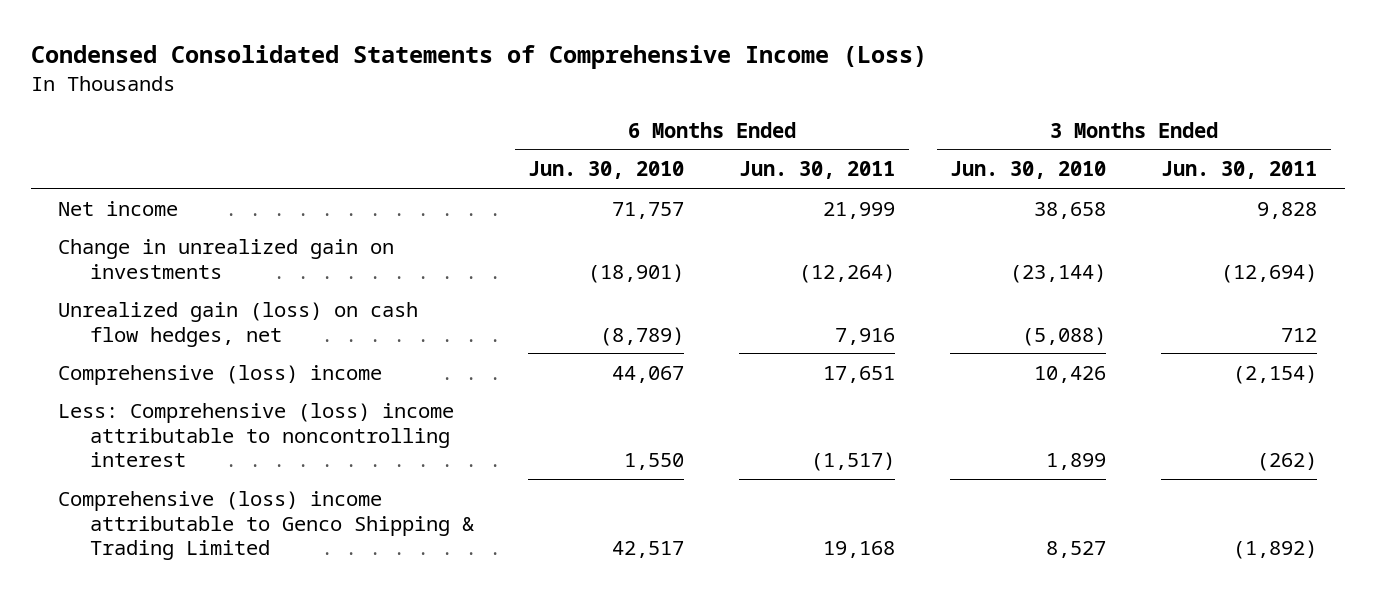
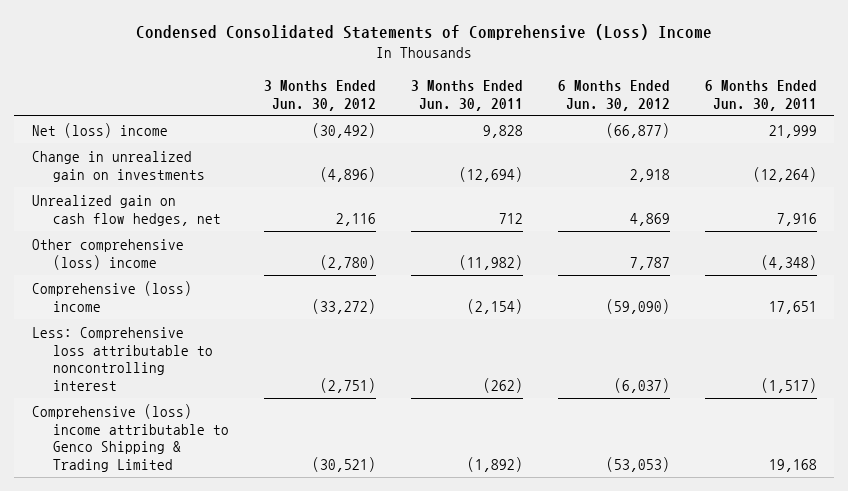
[30,44,927,69] Condensed Consolidated Statements of Comprehensive Income (Loss) -> [136,24,713,41] Condensed Consolidated Statements of Comprehensive (Loss) Income
[528,161,685,180] Jun. 30, 2010 -> none
[950,161,1107,180] Jun. 30, 2010 -> none
none -> [264,79,377,111] 3 Months Ended Jun. 30, 2012
none -> [557,79,670,111] 6 Months Ended Jun. 30, 2012
[58,200,179,216] Net income -> [31,122,168,138] Net (loss) income
[58,301,419,347] Unrealized gain (loss) on cash flow hedges, net -> [31,194,222,226] Unrealized gain on cash flow hedges, net
none -> [31,238,184,270] Other comprehensive (loss) income
[58,402,455,468] Less: Comprehensive (loss) income attributable to noncontrolling interest -> [31,326,214,391] Less: Comprehensive loss attributable to noncontrolling interest

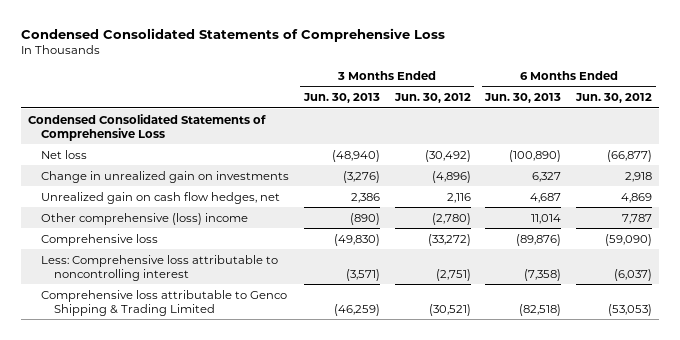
[136,24,713,41] Condensed Consolidated Statements of Comprehensive (Loss) Income -> [20,27,445,42] Condensed Consolidated Statements of Comprehensive Loss
[410,79,523,111] 3 Months Ended Jun. 30, 2011 -> none
[704,79,817,111] 6 Months Ended Jun. 30, 2011 -> none
none -> [302,93,380,104] Jun. 30, 2013
none -> [484,93,562,104] Jun. 30, 2013
none -> [28,113,267,141] Condensed Consolidated Statements of Comprehensive Loss
[31,122,168,138] Net (loss) income -> [41,149,88,159] Net loss
[31,280,192,312] Comprehensive (loss) income -> [41,233,159,246] Comprehensive loss
[31,403,230,472] Comprehensive (loss) income attributable to Genco Shipping & Trading Limited -> [41,289,288,316] Comprehensive loss attributable to Genco Shipping & Trading Limited

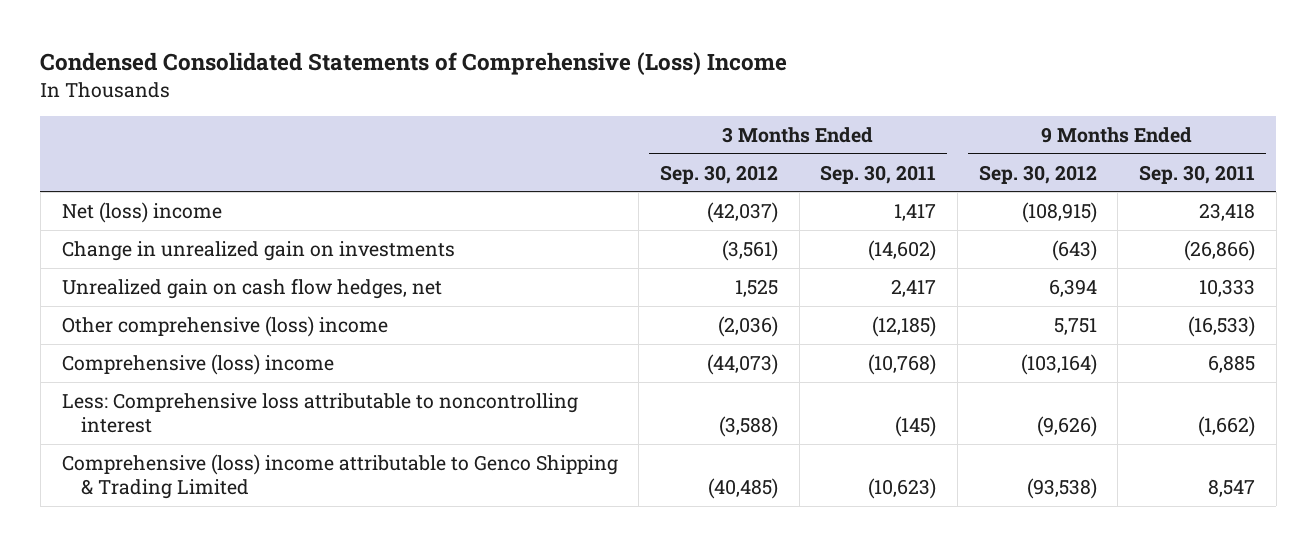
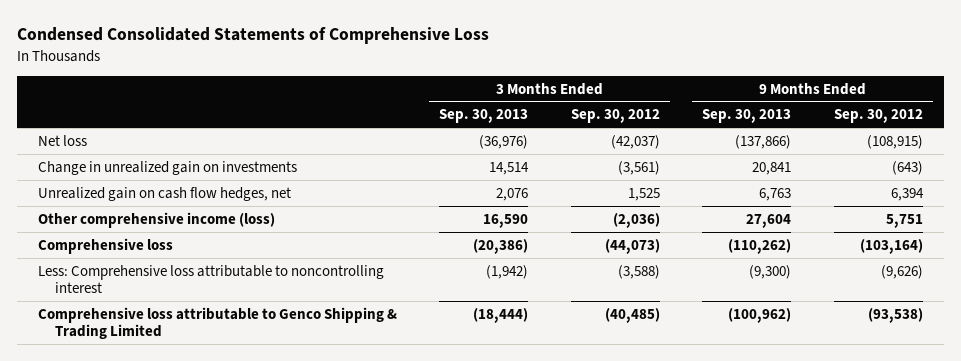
[40,52,788,76] Condensed Consolidated Statements of Comprehensive (Loss) Income -> [16,27,489,45] Condensed Consolidated Statements of Comprehensive Loss
[820,164,937,184] Sep. 30, 2011 -> none
[1138,164,1255,184] Sep. 30, 2011 -> none
none -> [439,109,529,124] Sep. 30, 2013
none -> [702,109,792,124] Sep. 30, 2013
[61,201,222,223] Net (loss) income -> [37,134,87,146] Net loss
[61,315,388,337] Other comprehensive (loss) income -> [37,211,275,228] Other comprehensive income (loss)
[61,353,334,375] Comprehensive (loss) income -> [37,237,173,254] Comprehensive loss
[61,453,618,499] Comprehensive (loss) income attributable to Genco Shipping & Trading Limited -> [37,306,397,340] Comprehensive loss attributable to Genco Shipping & Trading Limited

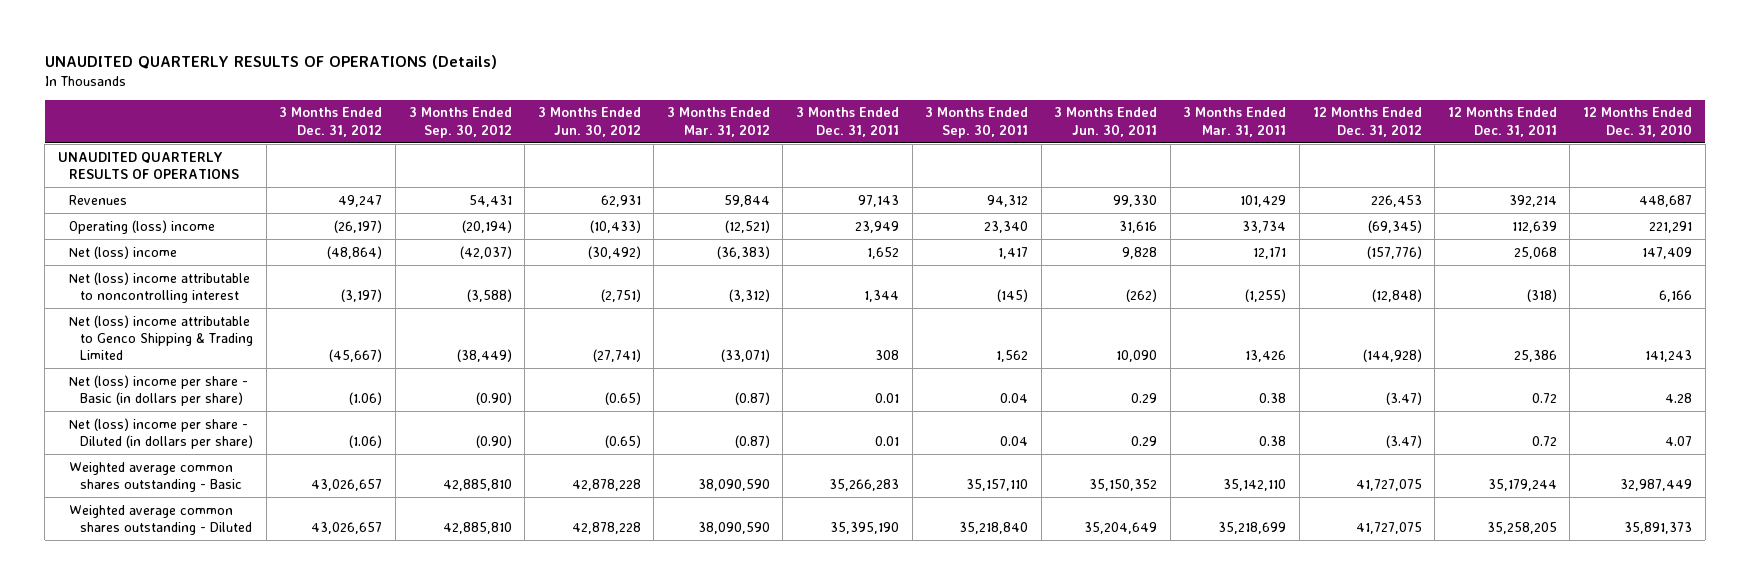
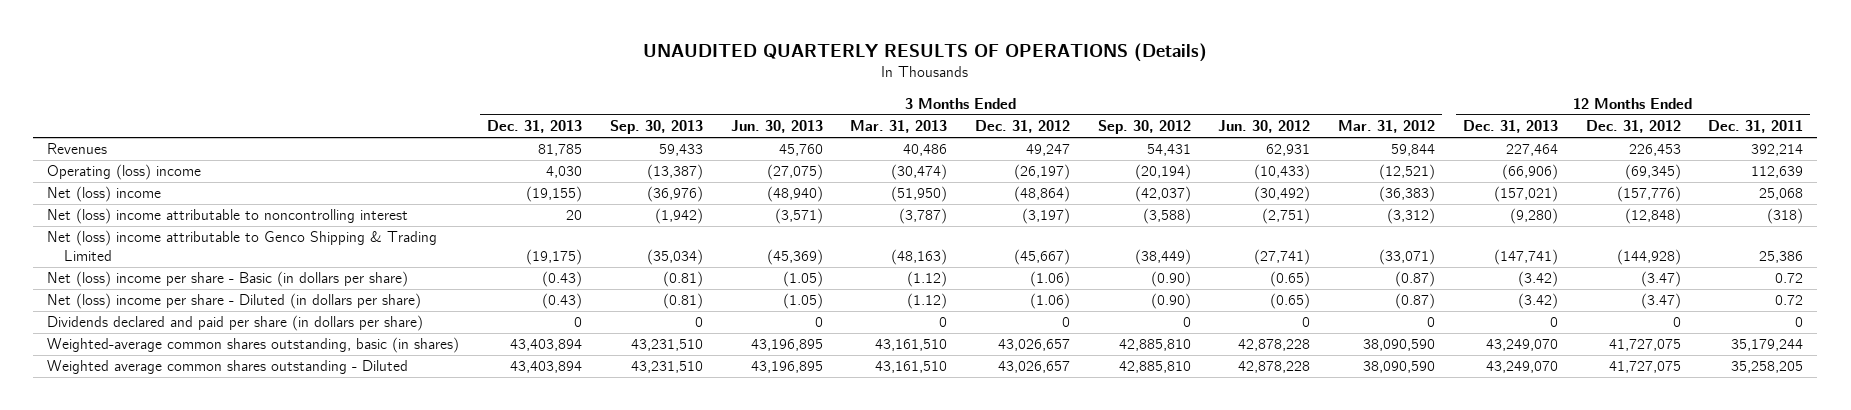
[796,107,900,137] 3 Months Ended Dec. 31, 2011 -> none
[925,107,1029,138] 3 Months Ended Sep. 30, 2011 -> none
[1054,107,1158,137] 3 Months Ended Jun. 30, 2011 -> none
[1183,107,1287,137] 3 Months Ended Mar. 31, 2011 -> none
[1582,107,1692,137] 12 Months Ended Dec. 31, 2010 -> none
none -> [487,120,583,134] Dec. 31, 2013
none -> [609,120,703,135] Sep. 30, 2013
none -> [730,120,823,134] Jun. 30, 2013
none -> [850,120,948,134] Mar. 31, 2013
none -> [1462,120,1558,134] Dec. 31, 2013
[57,151,240,179] UNAUDITED QUARTERLY RESULTS OF OPERATIONS -> none
none -> [47,315,424,332] Dividends declared and paid per share (in dollars per share)
[69,461,243,492] Weighted average common shares outstanding - Basic -> [47,337,460,354] Weighted-average common shares outstanding, basic (in shares)

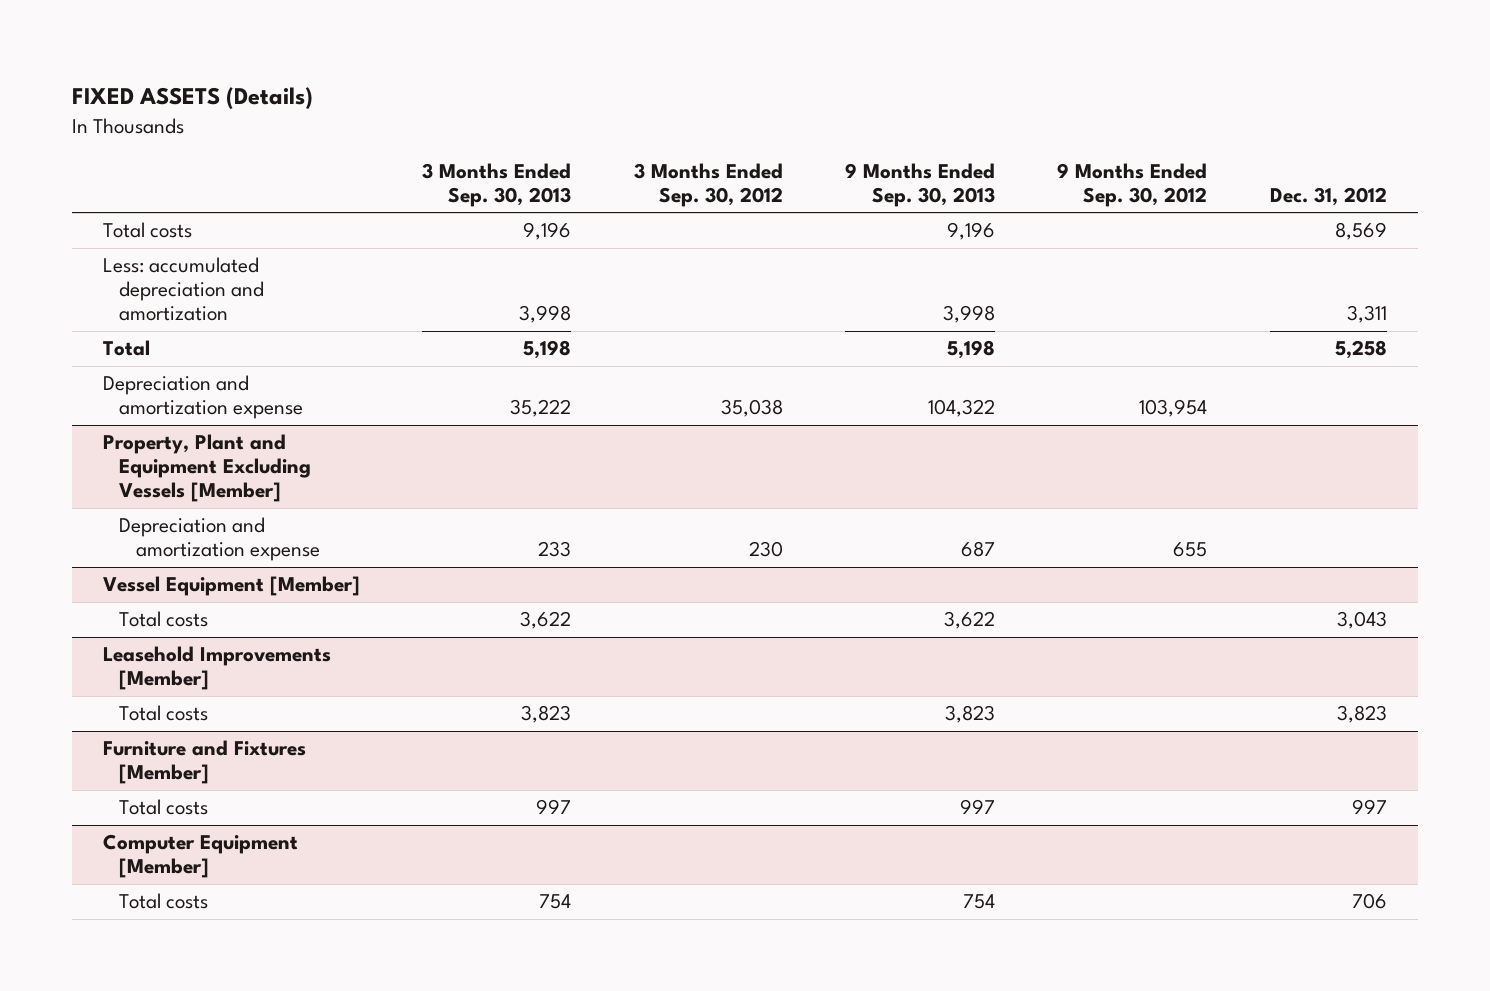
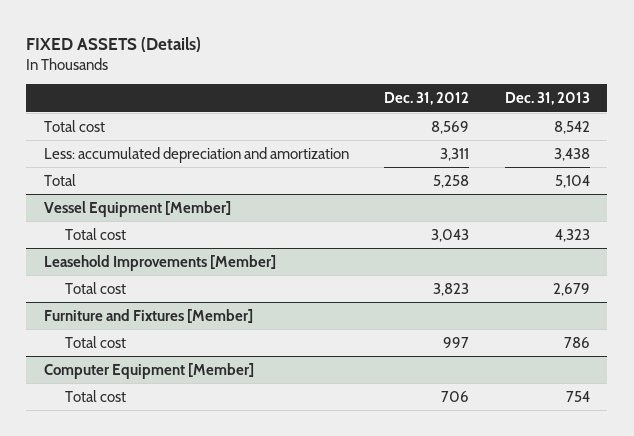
[422,162,572,207] 3 Months Ended Sep. 30, 2013 -> none
[633,162,783,207] 3 Months Ended Sep. 30, 2012 -> none
[844,162,995,207] 9 Months Ended Sep. 30, 2013 -> none
[1057,162,1208,207] 9 Months Ended Sep. 30, 2012 -> none
none -> [504,92,590,106] Dec. 31, 2013
[103,222,193,239] Total costs -> [44,119,106,132] Total cost
[103,375,304,420] Depreciation and amortization expense -> none
[103,434,312,503] Property, Plant and Equipment Excluding Vessels [Member] -> none
[119,517,320,562] Depreciation and amortization expense -> none
[119,611,209,628] Total costs -> [65,227,127,240] Total cost
[119,705,209,722] Total costs -> [65,281,127,294] Total cost
[119,799,209,816] Total costs -> [65,335,127,348] Total cost
[119,893,209,910] Total costs -> [65,389,127,402] Total cost

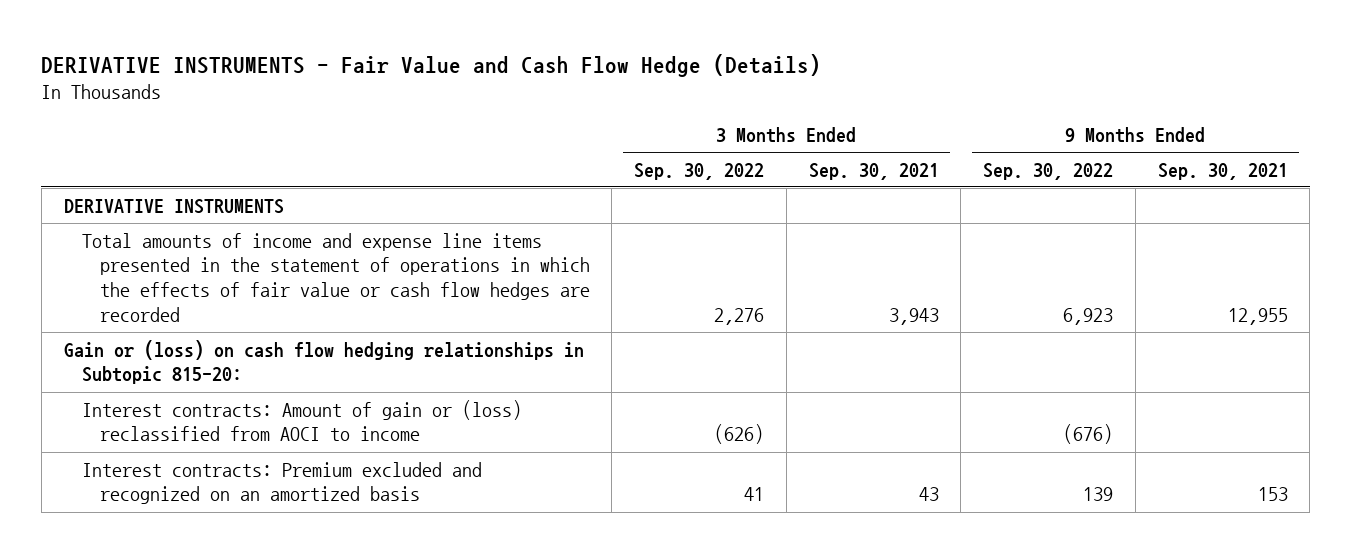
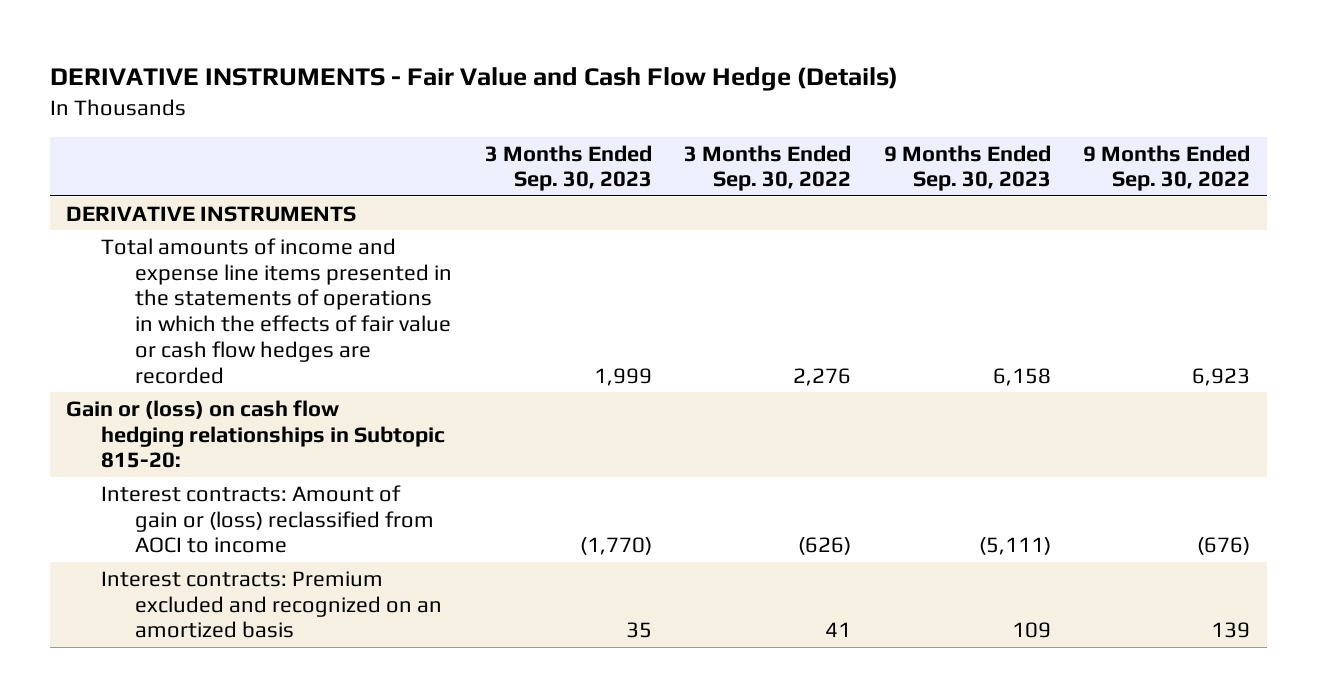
[808,162,939,180] Sep. 30, 2021 -> none
[1157,162,1288,180] Sep. 30, 2021 -> none
none -> [484,144,652,192] 3 Months Ended Sep. 30, 2023
none -> [883,144,1051,192] 9 Months Ended Sep. 30, 2023
[81,232,590,323] Total amounts of income and expense line items presented in the statement of operations in which the effects of fair value or cash flow hedges are recorded -> [100,237,453,384] Total amounts of income and expense line items presented in the statements of operations in which the effects of fair value or cash flow hedges are recorded

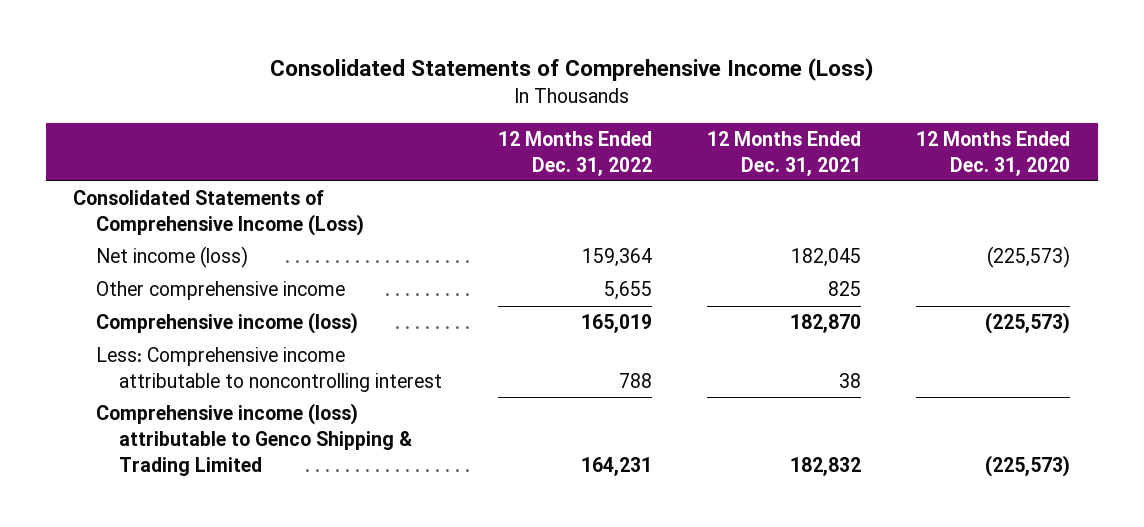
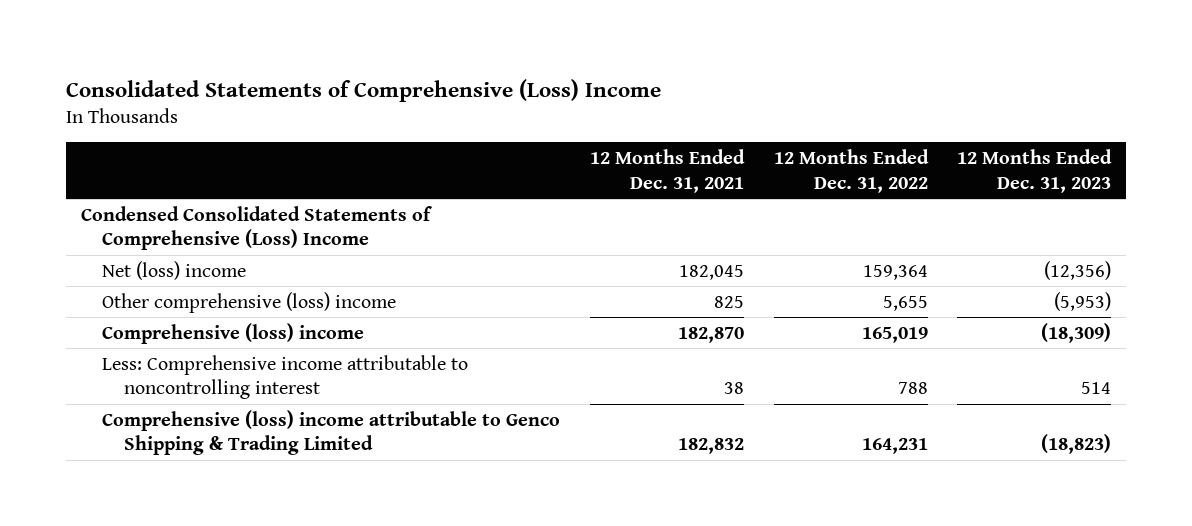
[269,58,874,82] Consolidated Statements of Comprehensive Income (Loss) -> [66,78,662,102] Consolidated Statements of Comprehensive (Loss) Income
[916,131,1071,176] 12 Months Ended Dec. 31, 2020 -> none
none -> [957,148,1113,193] 12 Months Ended Dec. 31, 2023
[73,190,365,236] Consolidated Statements of Comprehensive Income (Loss) -> [81,205,433,251] Condensed Consolidated Statements of Comprehensive (Loss) Income
[96,246,249,269] Net income (loss) -> [102,260,247,280] Net (loss) income
[96,281,346,301] Other comprehensive income -> [102,291,397,313] Other comprehensive (loss) income
[96,312,359,335] Comprehensive income (loss) -> [102,322,365,344] Comprehensive (loss) income
[96,403,413,476] Comprehensive income (loss) attributable to Genco Shipping & Trading Limited -> [102,409,561,456] Comprehensive (loss) income attributable to Genco Shipping & Trading Limited

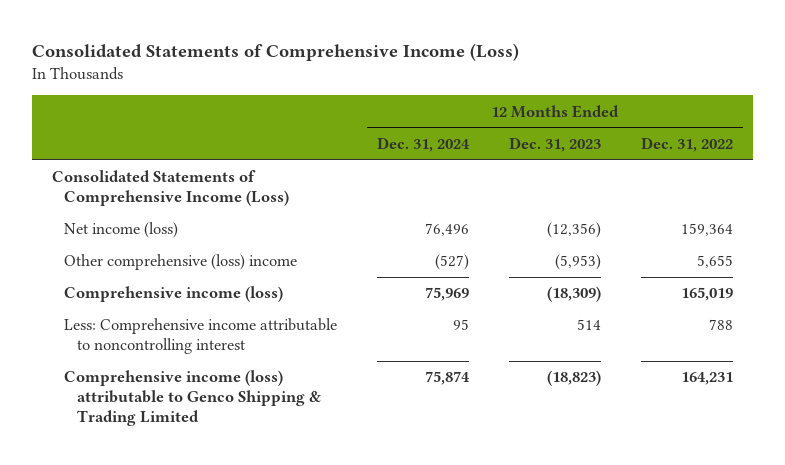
[66,78,662,102] Consolidated Statements of Comprehensive (Loss) Income -> [32,43,520,62] Consolidated Statements of Comprehensive Income (Loss)
[590,148,746,193] 12 Months Ended Dec. 31, 2021 -> none
none -> [377,137,471,153] Dec. 31, 2024
[81,205,433,251] Condensed Consolidated Statements of Comprehensive (Loss) Income -> [52,170,290,207] Consolidated Statements of Comprehensive Income (Loss)
[102,260,247,280] Net (loss) income -> [64,222,179,239] Net income (loss)
[102,322,365,344] Comprehensive (loss) income -> [64,286,284,303] Comprehensive income (loss)
[102,409,561,456] Comprehensive (loss) income attributable to Genco Shipping & Trading Limited -> [64,370,321,426] Comprehensive income (loss) attributable to Genco Shipping & Trading Limited

